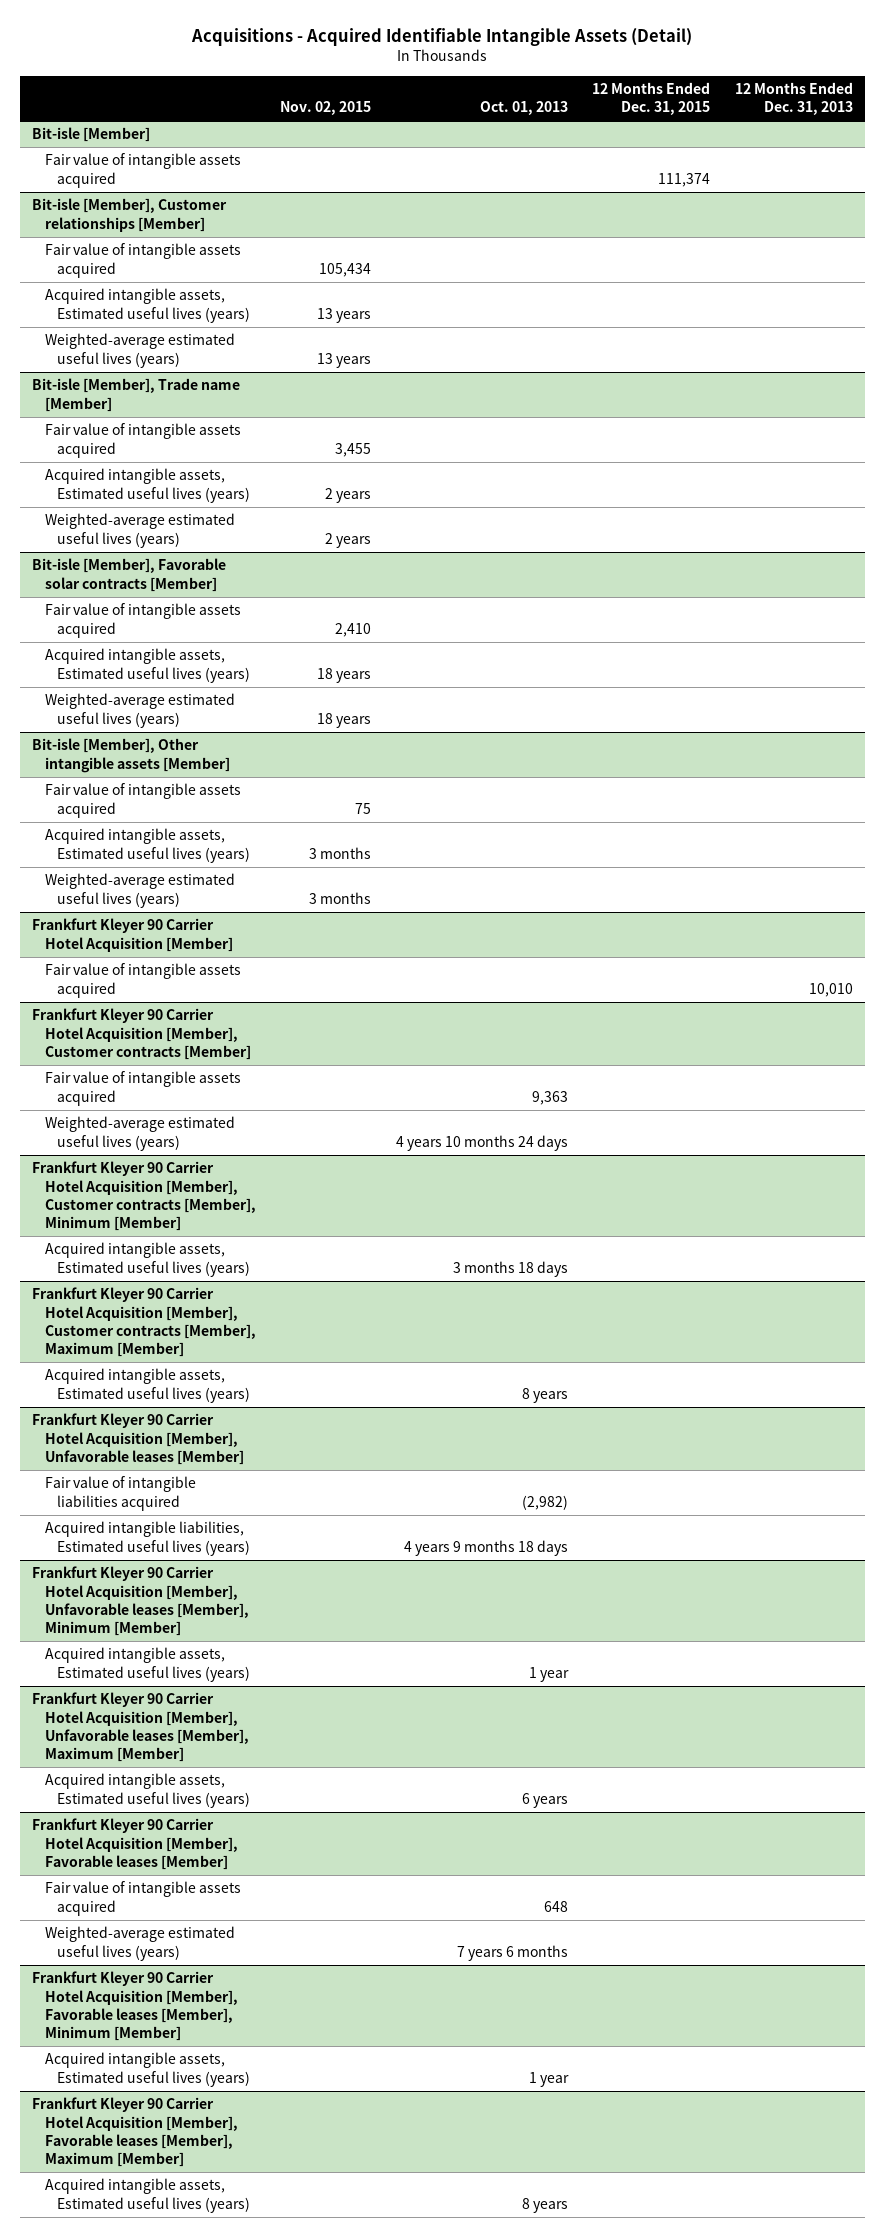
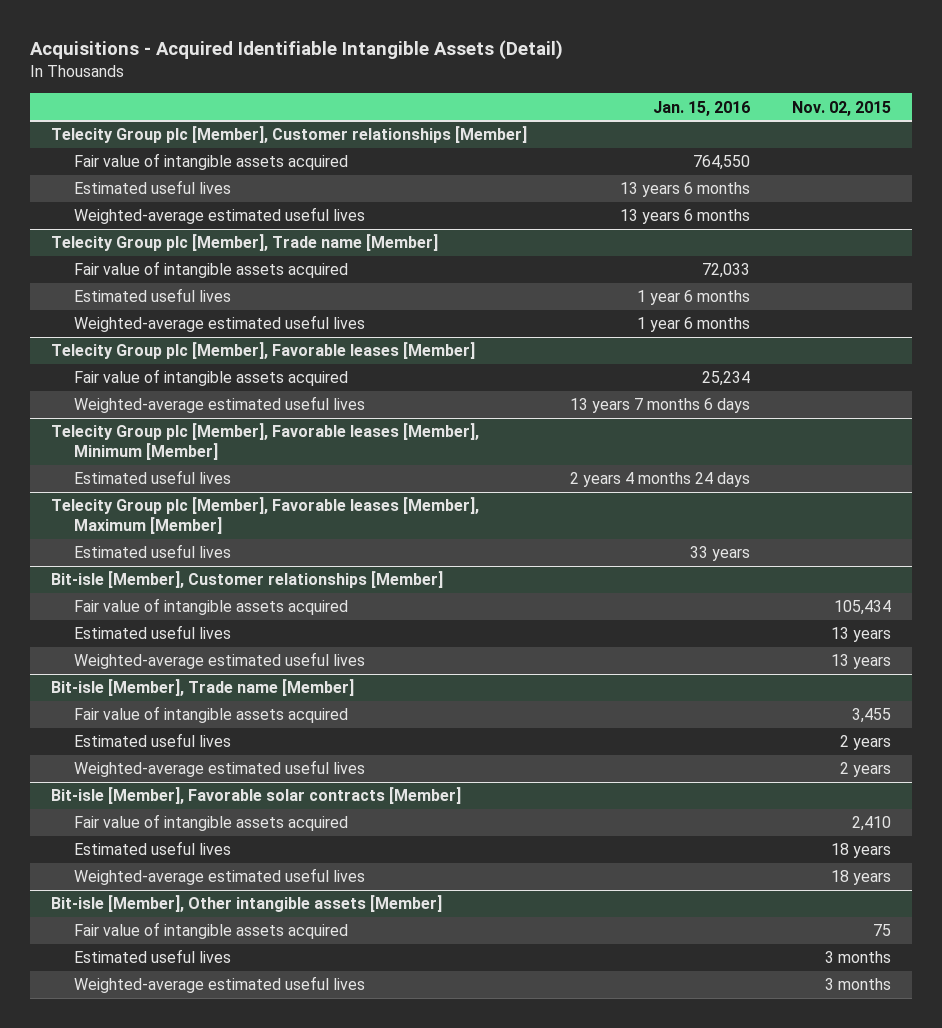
[479,101,568,116] Oct. 01, 2013 -> none
[592,82,711,116] 12 Months Ended Dec. 31, 2015 -> none
[734,82,853,116] 12 Months Ended Dec. 31, 2013 -> none
none -> [652,100,750,116] Jan. 15, 2016
[32,127,151,143] Bit-isle [Member] -> none
[44,153,241,188] Fair value of intangible assets acquired -> none
none -> [51,126,528,144] Telecity Group plc [Member], Customer relationships [Member]
none -> [74,153,349,171] Fair value of intangible assets acquired
none -> [74,180,232,195] Estimated useful lives
none -> [74,207,366,225] Weighted-average estimated useful lives
none -> [51,234,439,252] Telecity Group plc [Member], Trade name [Member]
none -> [74,261,349,279] Fair value of intangible assets acquired
none -> [74,288,232,303] Estimated useful lives
none -> [74,315,366,333] Weighted-average estimated useful lives
none -> [51,342,476,360] Telecity Group plc [Member], Favorable leases [Member]
none -> [74,369,349,387] Fair value of intangible assets acquired
none -> [74,396,366,414] Weighted-average estimated useful lives
none -> [51,423,480,461] Telecity Group plc [Member], Favorable leases [Member], Minimum [Member]
none -> [74,470,232,485] Estimated useful lives
none -> [51,497,480,535] Telecity Group plc [Member], Favorable leases [Member], Maximum [Member]
none -> [74,544,232,559] Estimated useful lives
[44,288,250,323] Acquired intangible assets, Estimated useful lives (years) -> [74,625,232,640] Estimated useful lives
[44,333,235,368] Weighted-average estimated useful lives (years) -> [74,652,366,670] Weighted-average estimated useful lives
[44,468,250,503] Acquired intangible assets, Estimated useful lives (years) -> [74,733,232,748] Estimated useful lives
[44,513,235,548] Weighted-average estimated useful lives (years) -> [74,760,366,778] Weighted-average estimated useful lives
[44,648,250,683] Acquired intangible assets, Estimated useful lives (years) -> [74,841,232,856] Estimated useful lives
[44,693,235,728] Weighted-average estimated useful lives (years) -> [74,868,366,886] Weighted-average estimated useful lives
[32,918,233,952] Frankfurt Kleyer 90 Carrier Hotel Acquisition [Member] -> none
[44,963,241,998] Fair value of intangible assets acquired -> none
[32,1008,251,1060] Frankfurt Kleyer 90 Carrier Hotel Acquisition [Member], Customer contracts [Member] -> none
[44,1071,241,1106] Fair value of intangible assets acquired -> none
[44,1116,235,1151] Weighted-average estimated useful lives (years) -> none
[32,1161,256,1231] Frankfurt Kleyer 90 Carrier Hotel Acquisition [Member], Customer contracts [Member], Minimum [Member] -> none
[44,1242,250,1277] Acquired intangible assets, Estimated useful lives (years) -> none
[32,1287,256,1357] Frankfurt Kleyer 90 Carrier Hotel Acquisition [Member], Customer contracts [Member], Maximum [Member] -> none
[44,1368,250,1403] Acquired intangible assets, Estimated useful lives (years) -> none
[32,1413,244,1465] Frankfurt Kleyer 90 Carrier Hotel Acquisition [Member], Unfavorable leases [Member] -> none
[44,1476,196,1511] Fair value of intangible liabilities acquired -> none
[44,1521,250,1556] Acquired intangible liabilities, Estimated useful lives (years) -> none
[32,1566,249,1636] Frankfurt Kleyer 90 Carrier Hotel Acquisition [Member], Unfavorable leases [Member], Minimum [Member] -> none
[44,1647,250,1682] Acquired intangible assets, Estimated useful lives (years) -> none
[32,1692,249,1762] Frankfurt Kleyer 90 Carrier Hotel Acquisition [Member], Unfavorable leases [Member], Maximum [Member] -> none
[44,1773,250,1808] Acquired intangible assets, Estimated useful lives (years) -> none
[32,1818,238,1870] Frankfurt Kleyer 90 Carrier Hotel Acquisition [Member], Favorable leases [Member] -> none
[44,1881,241,1916] Fair value of intangible assets acquired -> none
[44,1926,235,1961] Weighted-average estimated useful lives (years) -> none
[32,1971,238,2041] Frankfurt Kleyer 90 Carrier Hotel Acquisition [Member], Favorable leases [Member], Minimum [Member] -> none
[44,2052,250,2087] Acquired intangible assets, Estimated useful lives (years) -> none
[32,2097,238,2167] Frankfurt Kleyer 90 Carrier Hotel Acquisition [Member], Favorable leases [Member], Maximum [Member] -> none
[44,2178,250,2213] Acquired intangible assets, Estimated useful lives (years) -> none
[44,828,250,863] Acquired intangible assets, Estimated useful lives (years) -> [74,949,232,964] Estimated useful lives
[44,873,235,908] Weighted-average estimated useful lives (years) -> [74,976,366,994] Weighted-average estimated useful lives

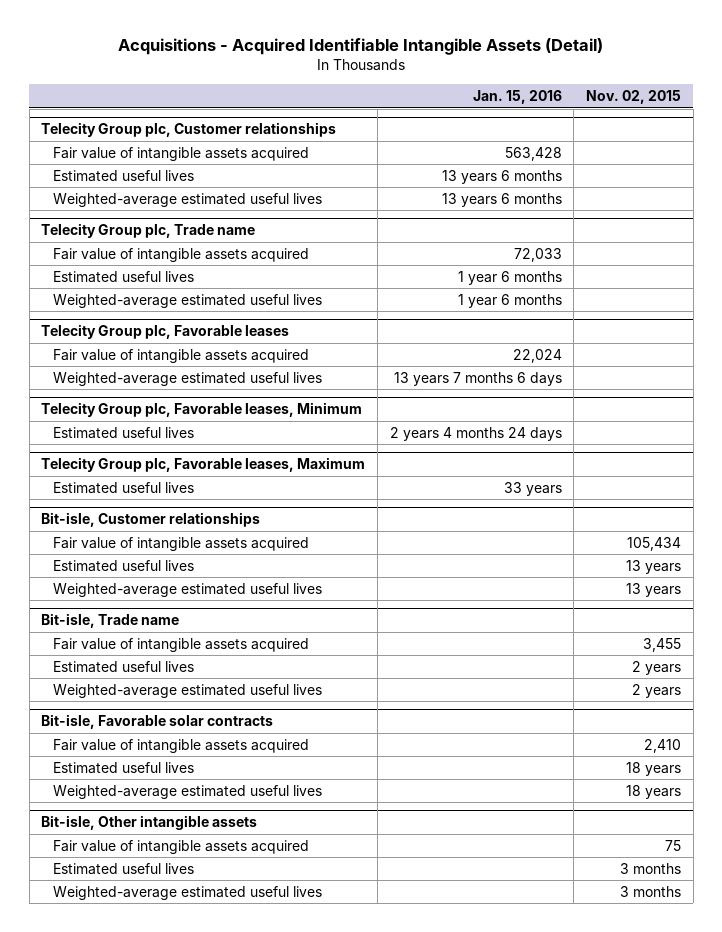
[51,126,528,144] Telecity Group plc [Member], Customer relationships [Member] -> [41,122,337,138] Telecity Group plc, Customer relationships
[692,155,750,171] 764,550 -> [504,146,562,161] 563,428
[51,234,439,252] Telecity Group plc [Member], Trade name [Member] -> [41,223,256,239] Telecity Group plc, Trade name
[51,342,476,360] Telecity Group plc [Member], Favorable leases [Member] -> [41,324,290,340] Telecity Group plc, Favorable leases
[701,371,750,387] 25,234 -> [512,348,562,363] 22,024
[51,423,480,461] Telecity Group plc [Member], Favorable leases [Member], Minimum [Member] -> [41,402,363,418] Telecity Group plc, Favorable leases, Minimum
[51,497,480,535] Telecity Group plc [Member], Favorable leases [Member], Maximum [Member] -> [41,457,366,473] Telecity Group plc, Favorable leases, Maximum
[51,571,444,589] Bit-isle [Member], Customer relationships [Member] -> [41,512,261,528] Bit-isle, Customer relationships
[51,679,355,697] Bit-isle [Member], Trade name [Member] -> [41,613,180,629] Bit-isle, Trade name
[51,787,462,805] Bit-isle [Member], Favorable solar contracts [Member] -> [41,714,274,730] Bit-isle, Favorable solar contracts
[51,895,443,913] Bit-isle [Member], Other intangible assets [Member] -> [41,815,258,831] Bit-isle, Other intangible assets

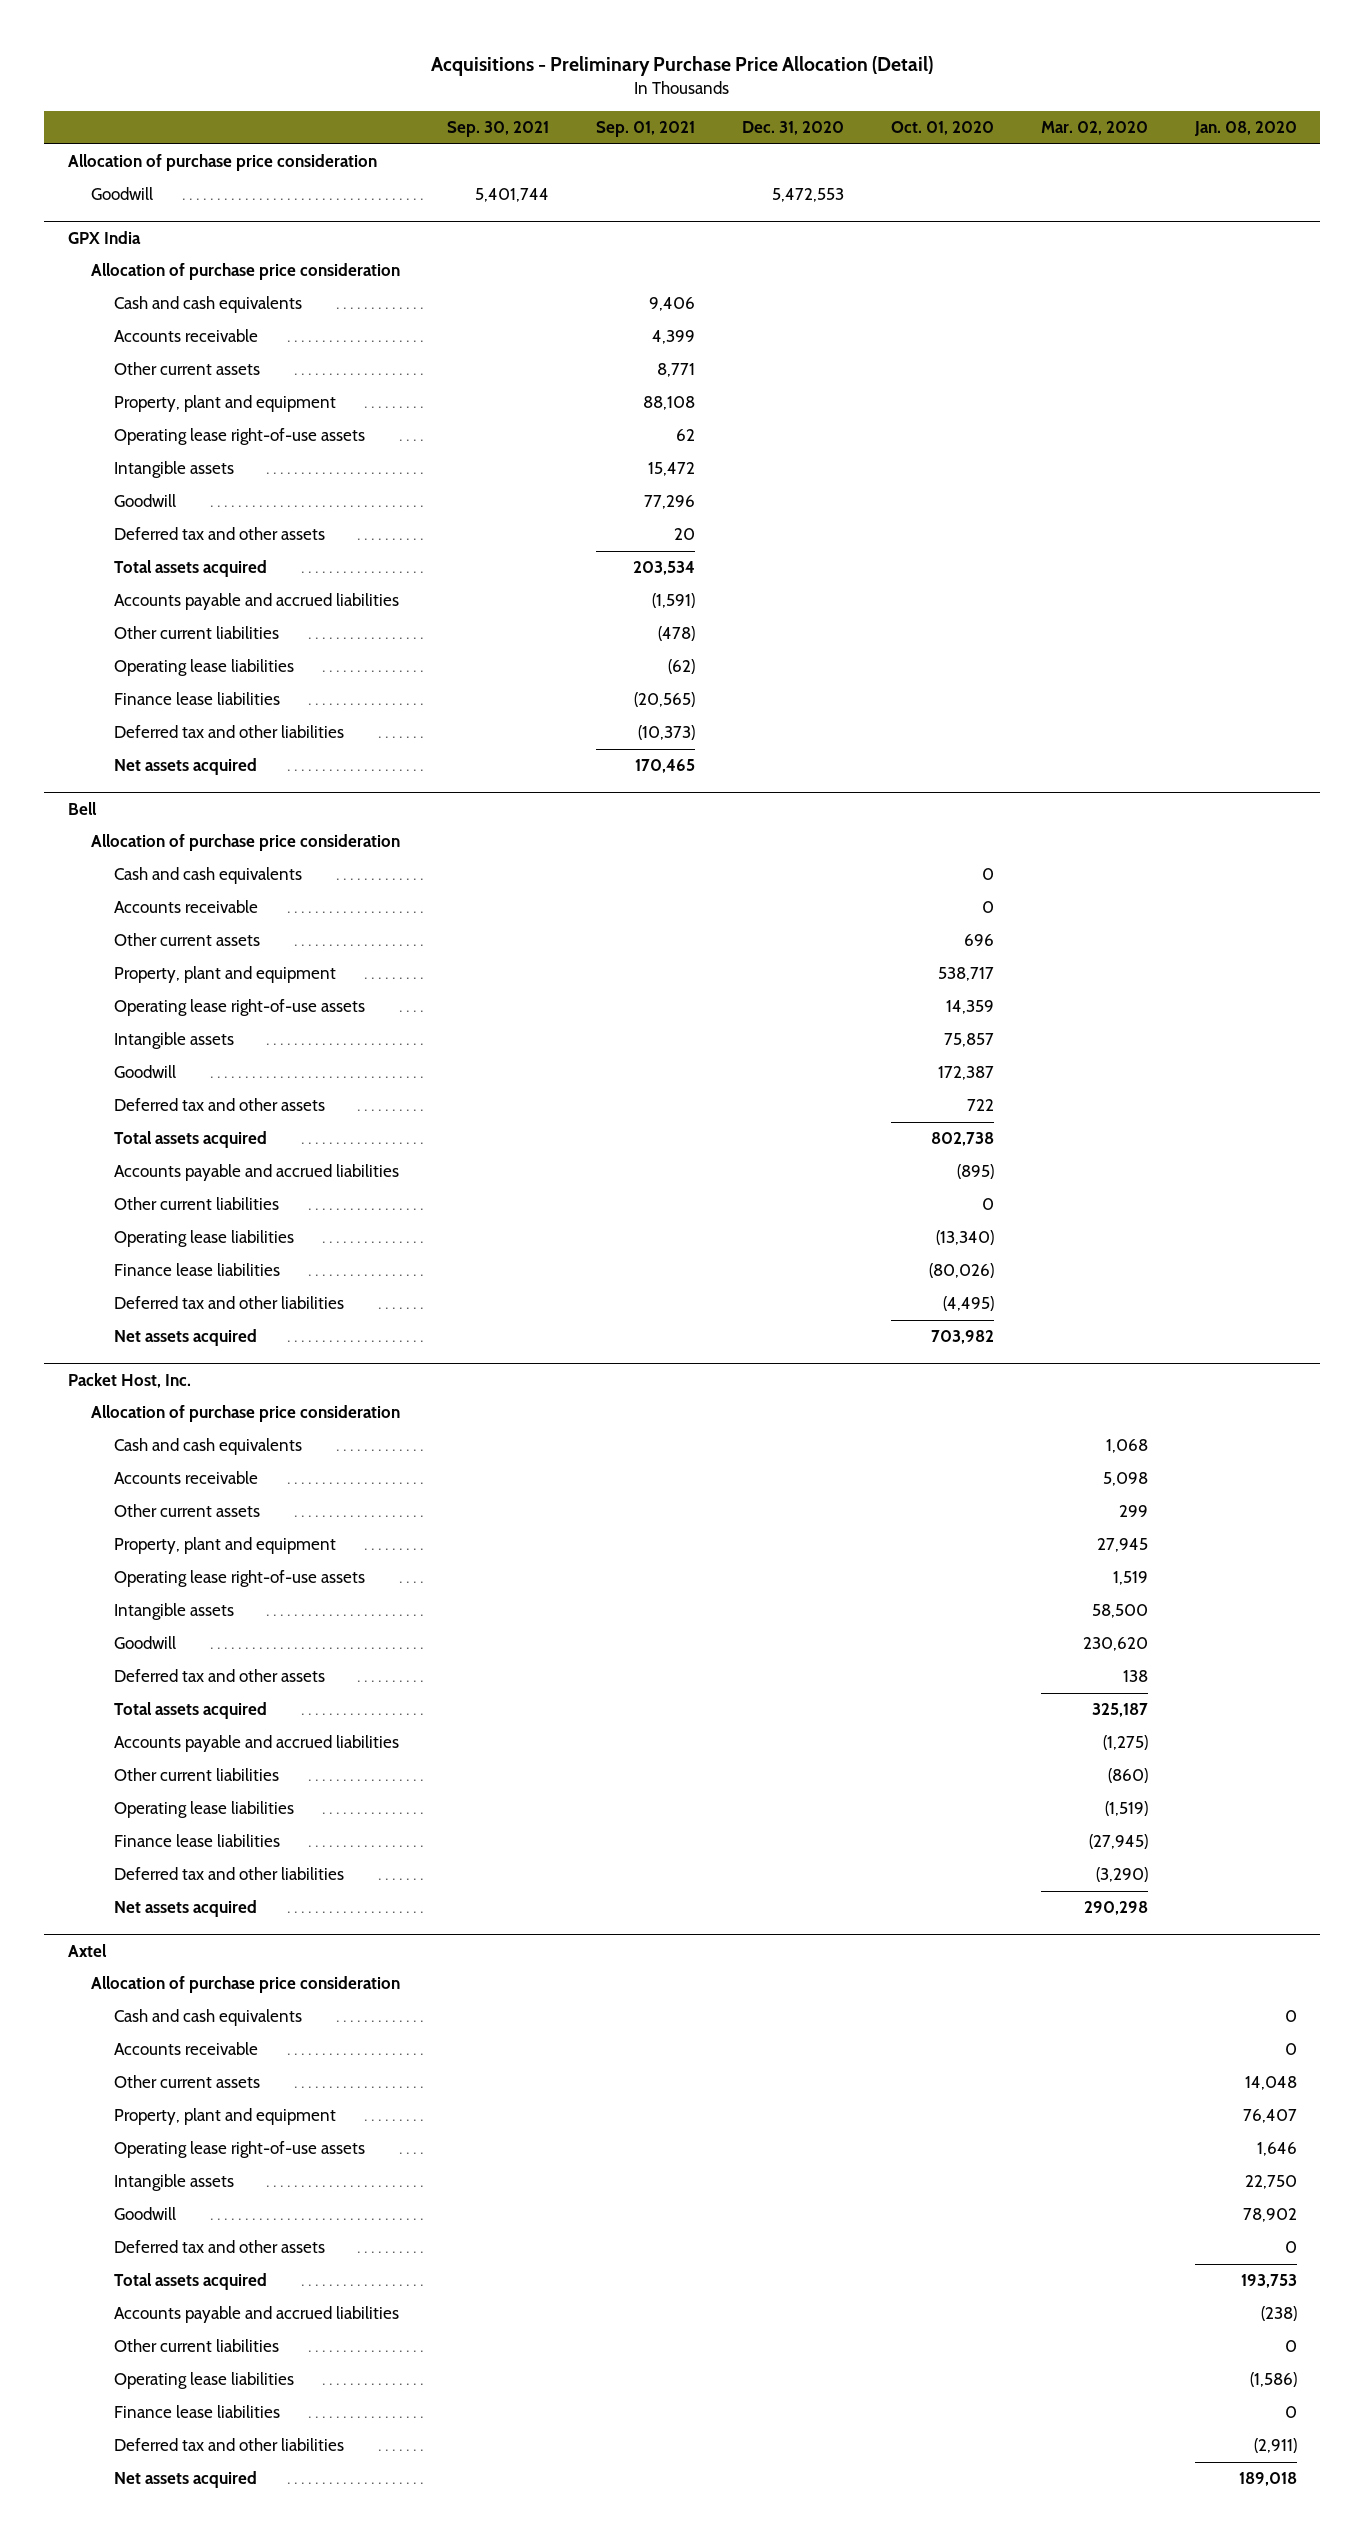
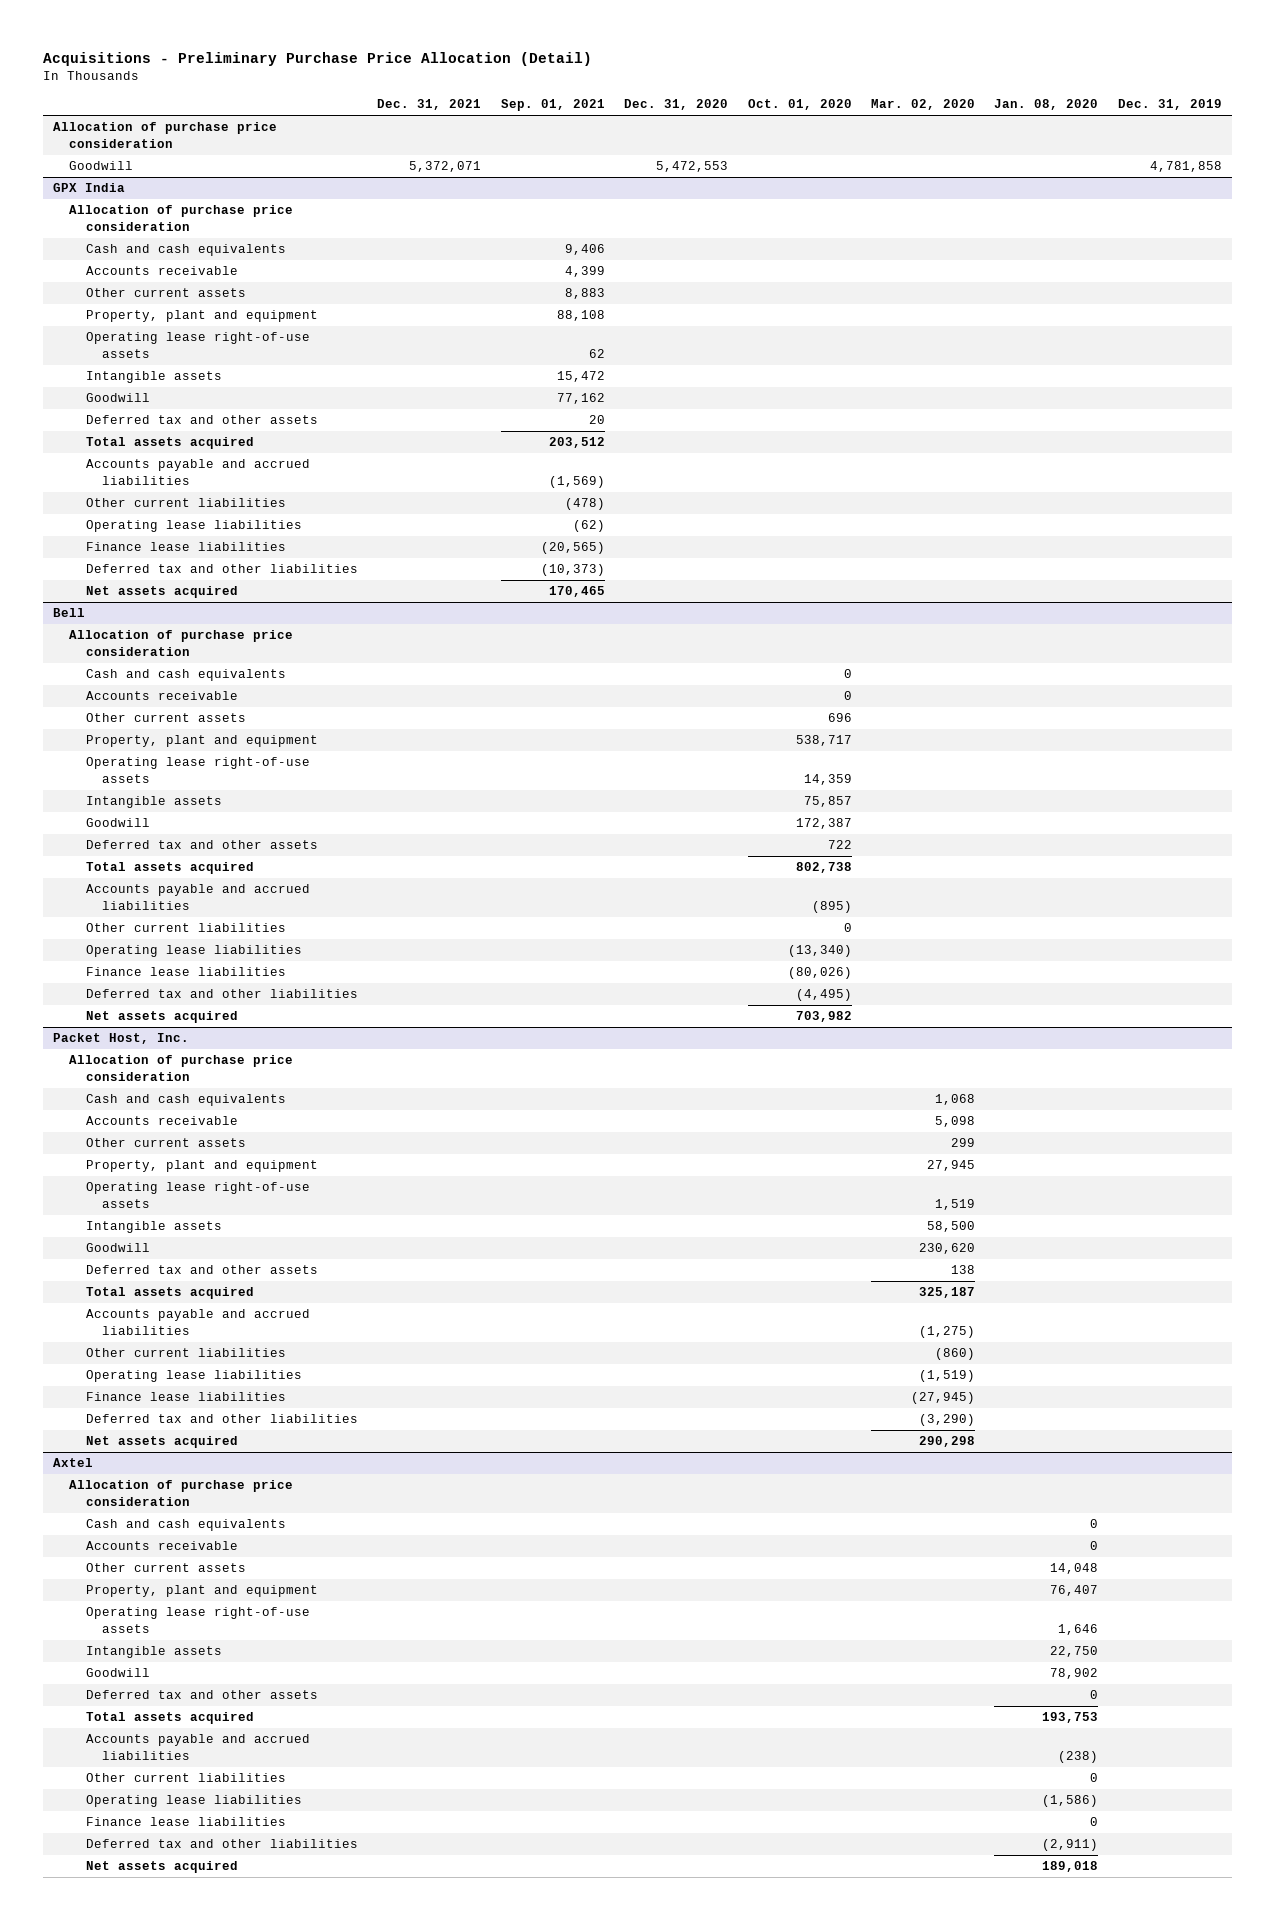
[446,121,549,138] Sep. 30, 2021 -> none
none -> [377,98,482,110] Dec. 31, 2021
none -> [1117,98,1222,110] Dec. 31, 2019
[656,363,695,378] 8,771 -> [564,288,605,300] 8,883
[643,495,695,510] 77,296 -> [556,393,605,405] 77,162
[632,561,695,576] 203,534 -> [548,437,605,449] 203,512
[651,593,695,609] (1,591) -> [548,475,605,488] (1,569)

